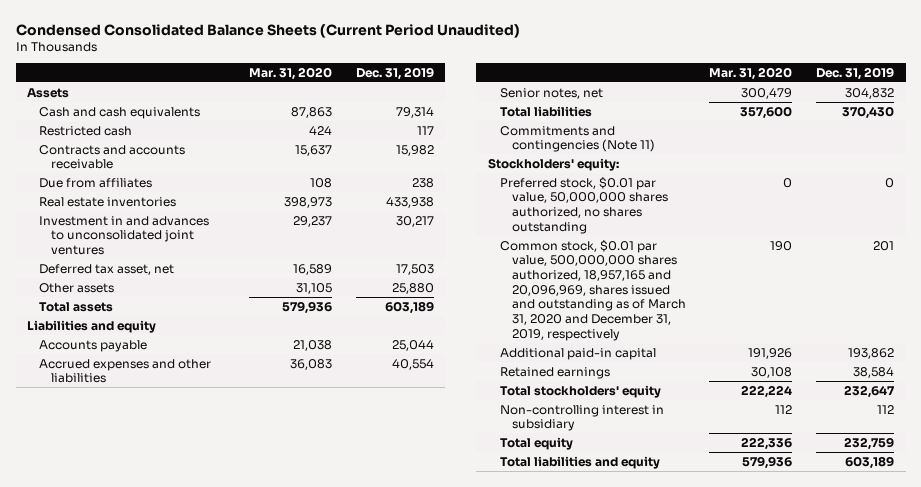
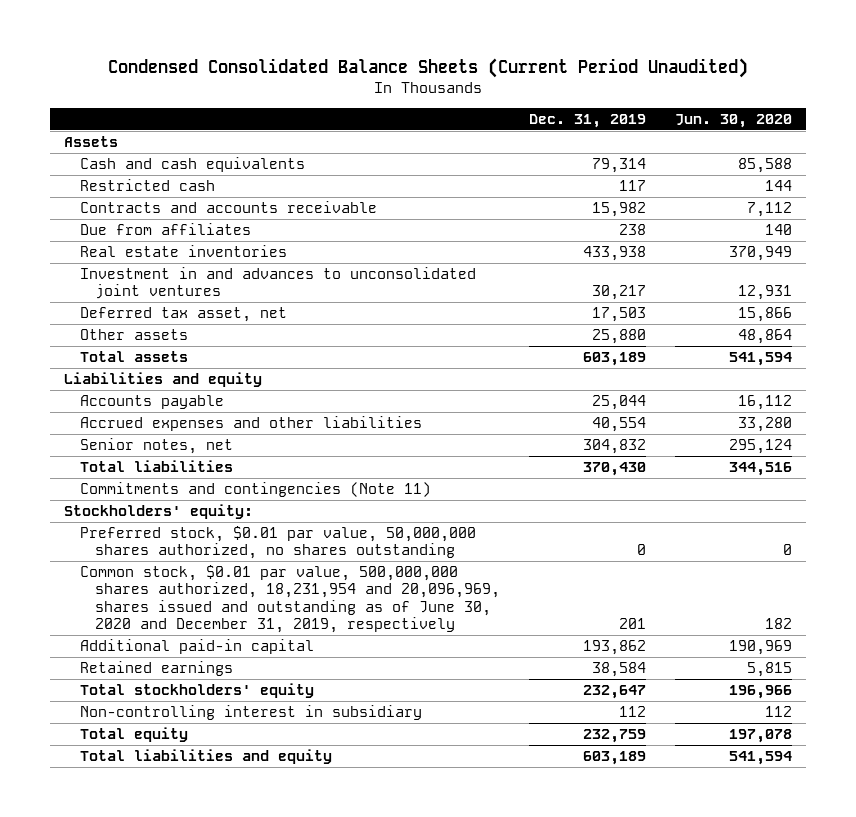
[249,66,333,80] Mar. 31, 2020 -> none
none -> [674,114,792,129] Jun. 30, 2020
[499,239,686,341] Common stock, $0.01 par value, 500,000,000 shares authorized, 18,957,165 and 20,096,969, shares issued and outstanding as of March 31, 2020 and December 31, 2019, respectively -> [79,565,501,634] Common stock, $0.01 par value, 500,000,000 shares authorized, 18,231,954 and 20,096,969, shares issued and outstanding as of June 30, 2020 and December 31, 2019, respectively

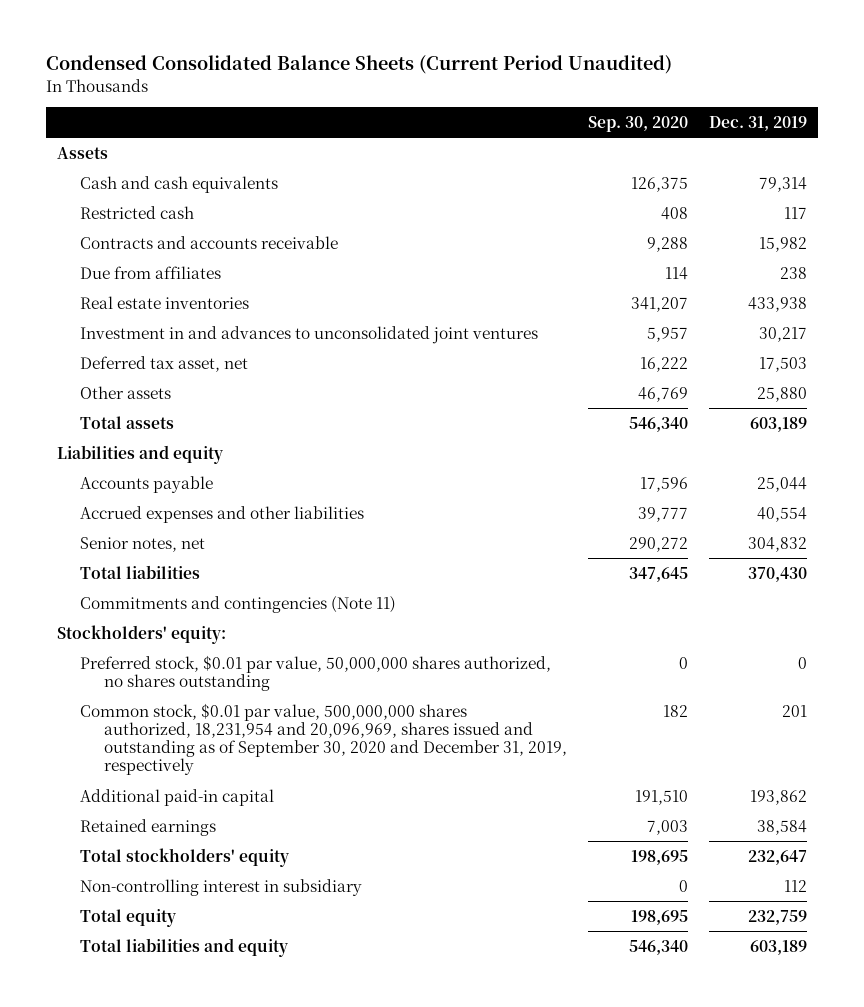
[674,114,792,129] Jun. 30, 2020 -> none
none -> [587,116,688,133] Sep. 30, 2020
[79,565,501,634] Common stock, $0.01 par value, 500,000,000 shares authorized, 18,231,954 and 20,096,969, shares issued and outstanding as of June 30, 2020 and December 31, 2019, respectively -> [80,702,567,776] Common stock, $0.01 par value, 500,000,000 shares authorized, 18,231,954 and 20,096,969, shares issued and outstanding as of September 30, 2020 and December 31, 2019, respectively

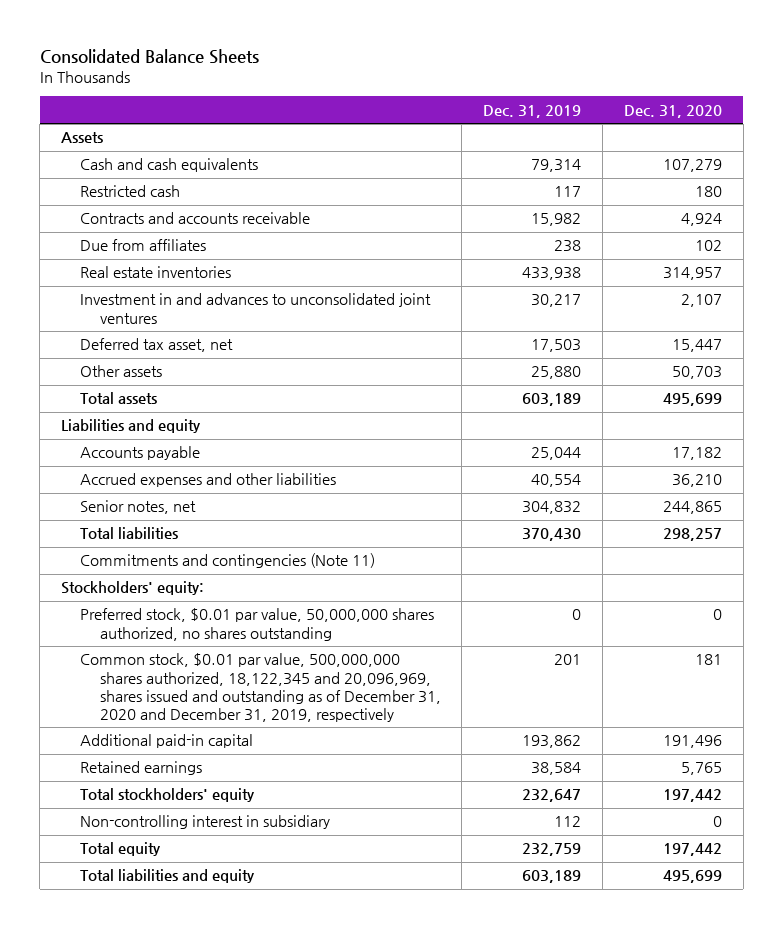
[46,55,673,75] Condensed Consolidated Balance Sheets (Current Period Unaudited) -> [39,49,259,65] Consolidated Balance Sheets
[587,116,688,133] Sep. 30, 2020 -> none
none -> [623,104,722,118] Dec. 31, 2020
[80,702,567,776] Common stock, $0.01 par value, 500,000,000 shares authorized, 18,231,954 and 20,096,969, shares issued and outstanding as of September 30, 2020 and December 31, 2019, respectively -> [80,653,441,723] Common stock, $0.01 par value, 500,000,000 shares authorized, 18,122,345 and 20,096,969, shares issued and outstanding as of December 31, 2020 and December 31, 2019, respectively

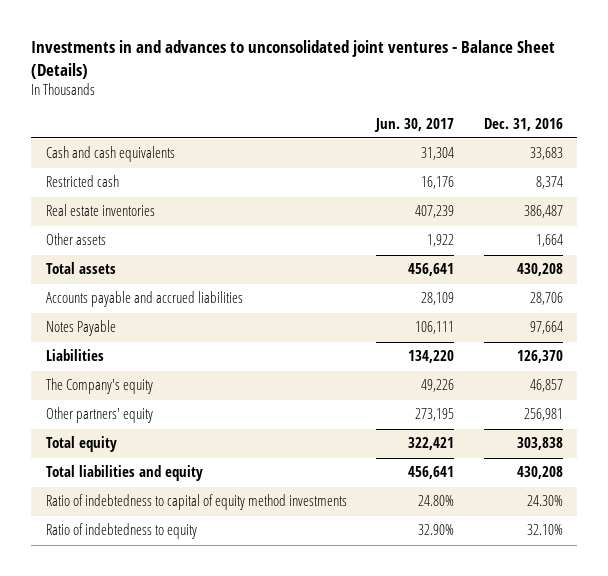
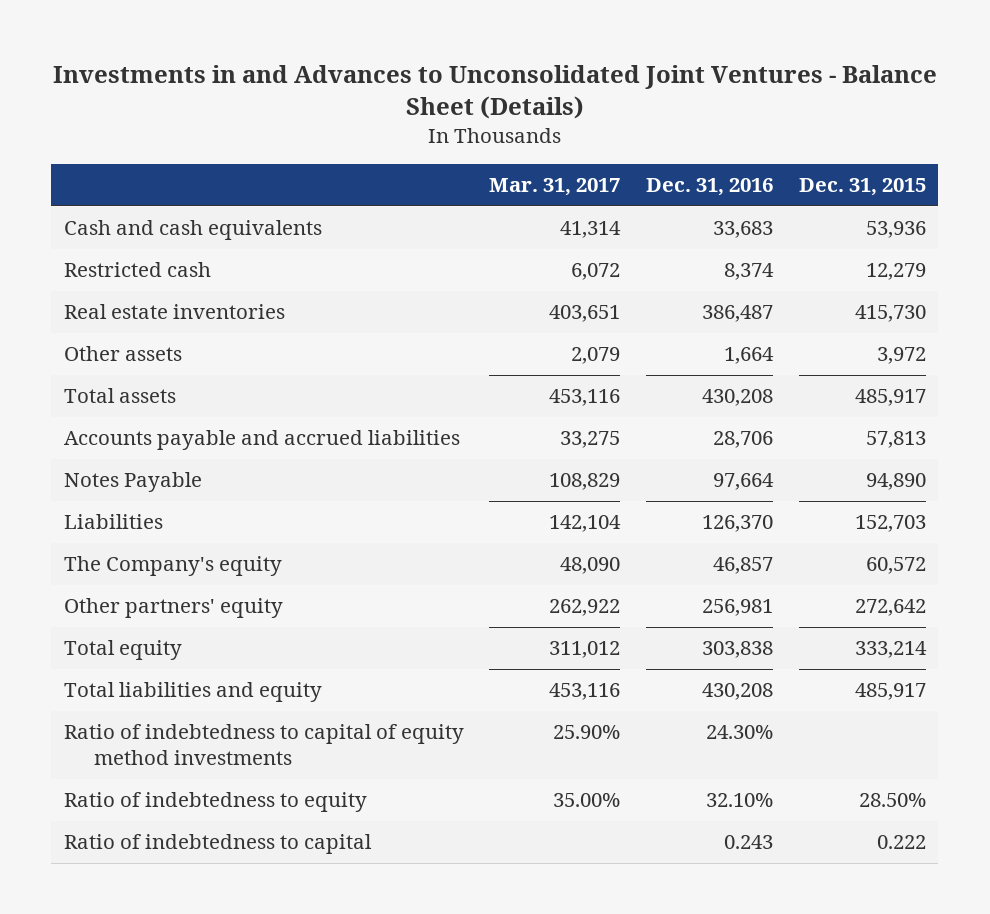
[31,40,556,79] Investments in and advances to unconsolidated joint ventures - Balance Sheet (Details) -> [52,65,937,120] Investments in and Advances to Unconsolidated Joint Ventures - Balance Sheet (Details)
[374,117,455,132] Jun. 30, 2017 -> none
none -> [489,178,621,197] Mar. 31, 2017
none -> [798,178,926,197] Dec. 31, 2015
none -> [63,834,372,855] Ratio of indebtedness to capital

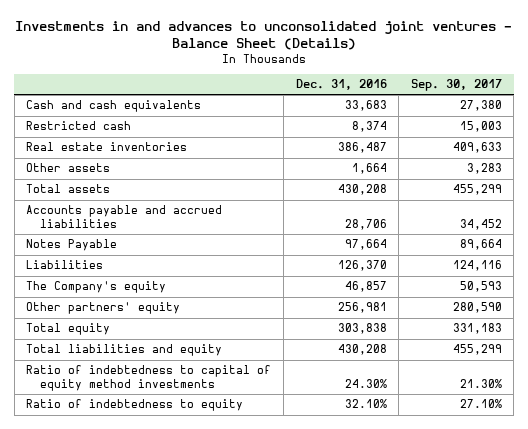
[52,65,937,120] Investments in and Advances to Unconsolidated Joint Ventures - Balance Sheet (Details) -> [15,21,513,51] Investments in and advances to unconsolidated joint ventures - Balance Sheet (Details)
[489,178,621,197] Mar. 31, 2017 -> none
[798,178,926,197] Dec. 31, 2015 -> none
none -> [410,79,502,92] Sep. 30, 2017
[63,834,372,855] Ratio of indebtedness to capital -> none

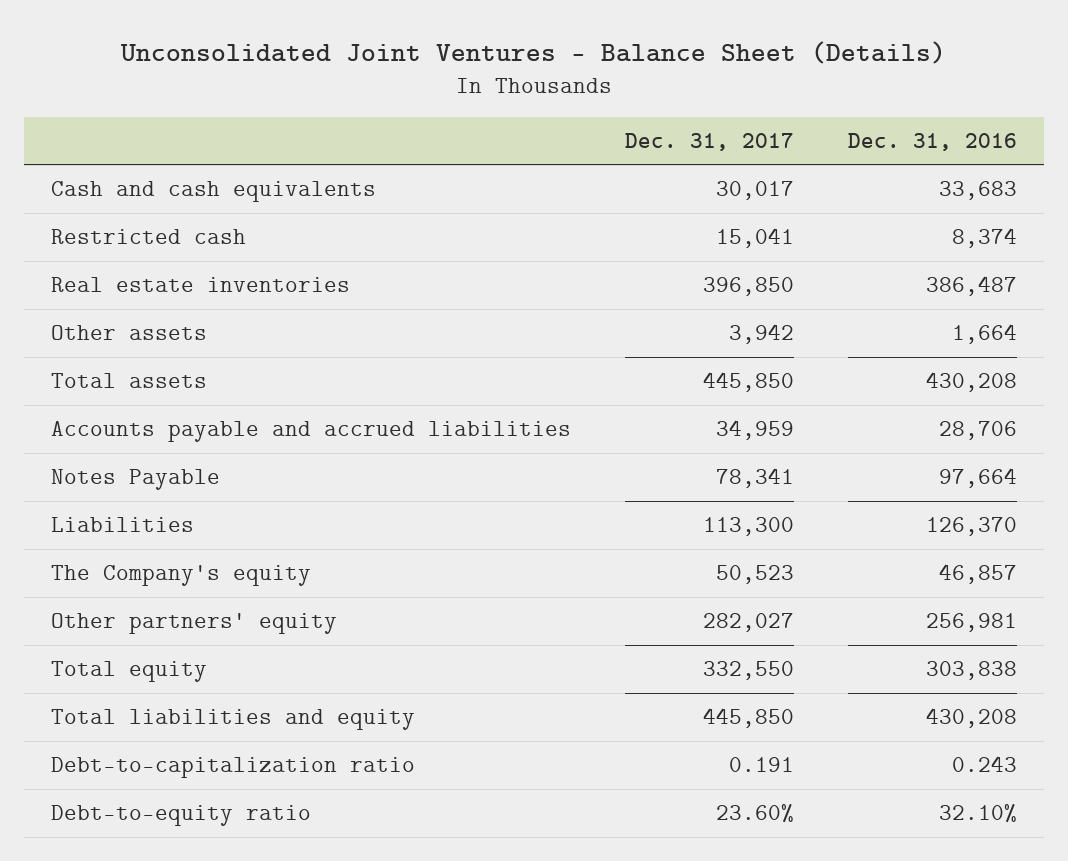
[15,21,513,51] Investments in and advances to unconsolidated joint ventures - Balance Sheet (Details) -> [120,40,947,64] Unconsolidated Joint Ventures - Balance Sheet (Details)
[410,79,502,92] Sep. 30, 2017 -> none
none -> [625,132,795,151] Dec. 31, 2017
[26,365,272,391] Ratio of indebtedness to capital of equity method investments -> none
none -> [51,757,416,779] Debt-to-capitalization ratio
[26,399,244,412] Ratio of indebtedness to equity -> [51,805,312,827] Debt-to-equity ratio

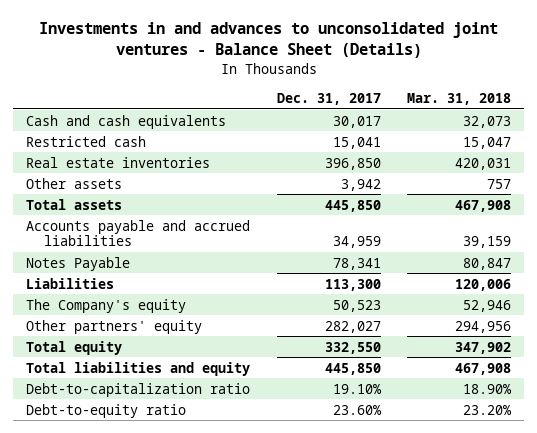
[120,40,947,64] Unconsolidated Joint Ventures - Balance Sheet (Details) -> [38,22,498,59] Investments in and advances to unconsolidated joint ventures - Balance Sheet (Details)
[847,132,1017,151] Dec. 31, 2016 -> none
none -> [406,92,511,105] Mar. 31, 2018
[729,757,795,773] 0.191 -> [332,383,382,394] 19.10%

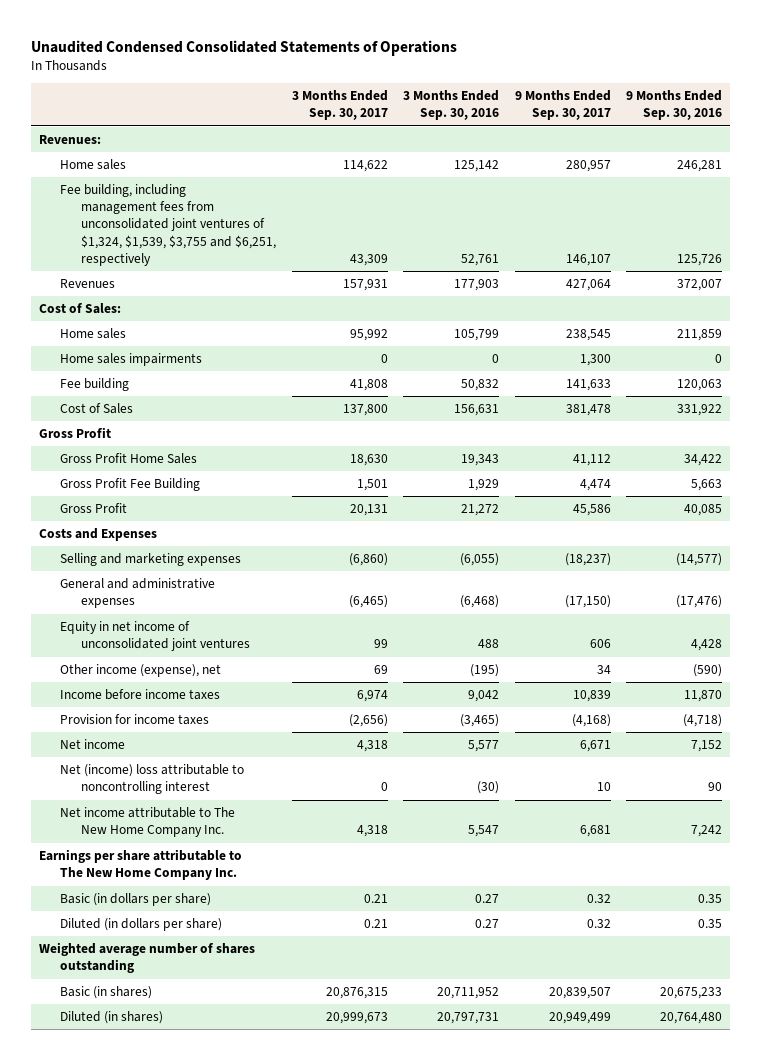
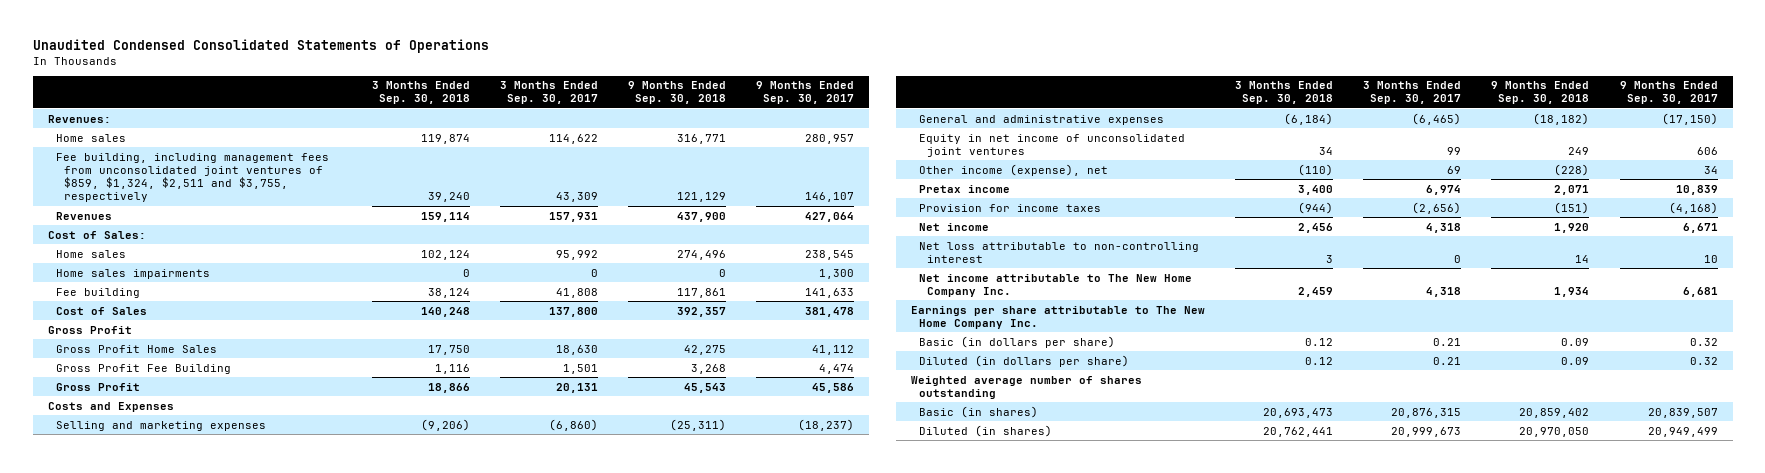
[403,90,500,121] 3 Months Ended Sep. 30, 2016 -> none
[626,90,723,121] 9 Months Ended Sep. 30, 2016 -> none
none -> [371,81,470,105] 3 Months Ended Sep. 30, 2018
none -> [627,81,726,105] 9 Months Ended Sep. 30, 2018
[60,184,277,266] Fee building, including management fees from unconsolidated joint ventures of $1,324, $1,539, $3,755 and $6,251, respectively -> [55,152,329,203] Fee building, including management fees from unconsolidated joint ventures of $859, $1,324, $2,511 and $3,755, respectively
[60,689,221,701] Income before income taxes -> [919,184,1011,193] Pretax income
[60,764,245,795] Net (income) loss attributable to noncontrolling interest -> [919,241,1200,263] Net loss attributable to non-controlling interest

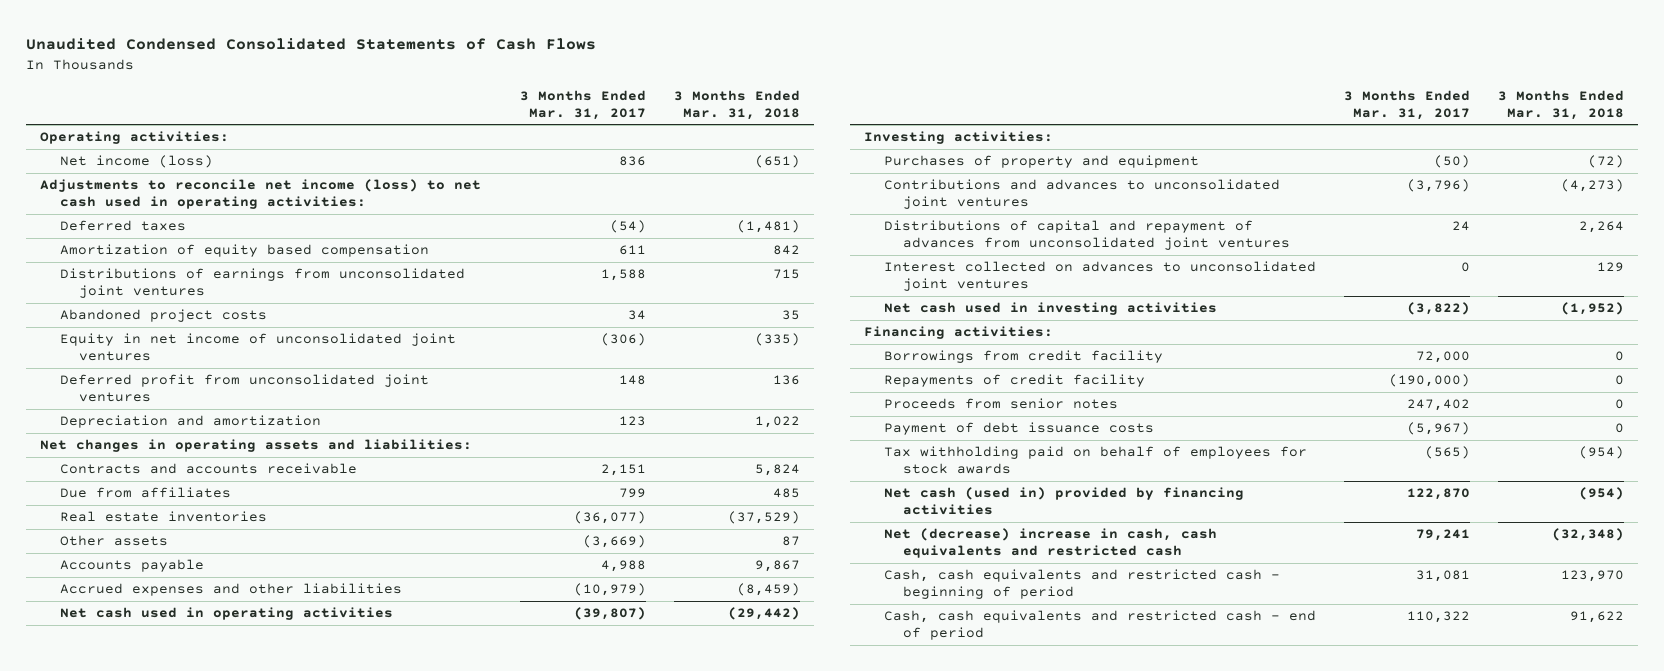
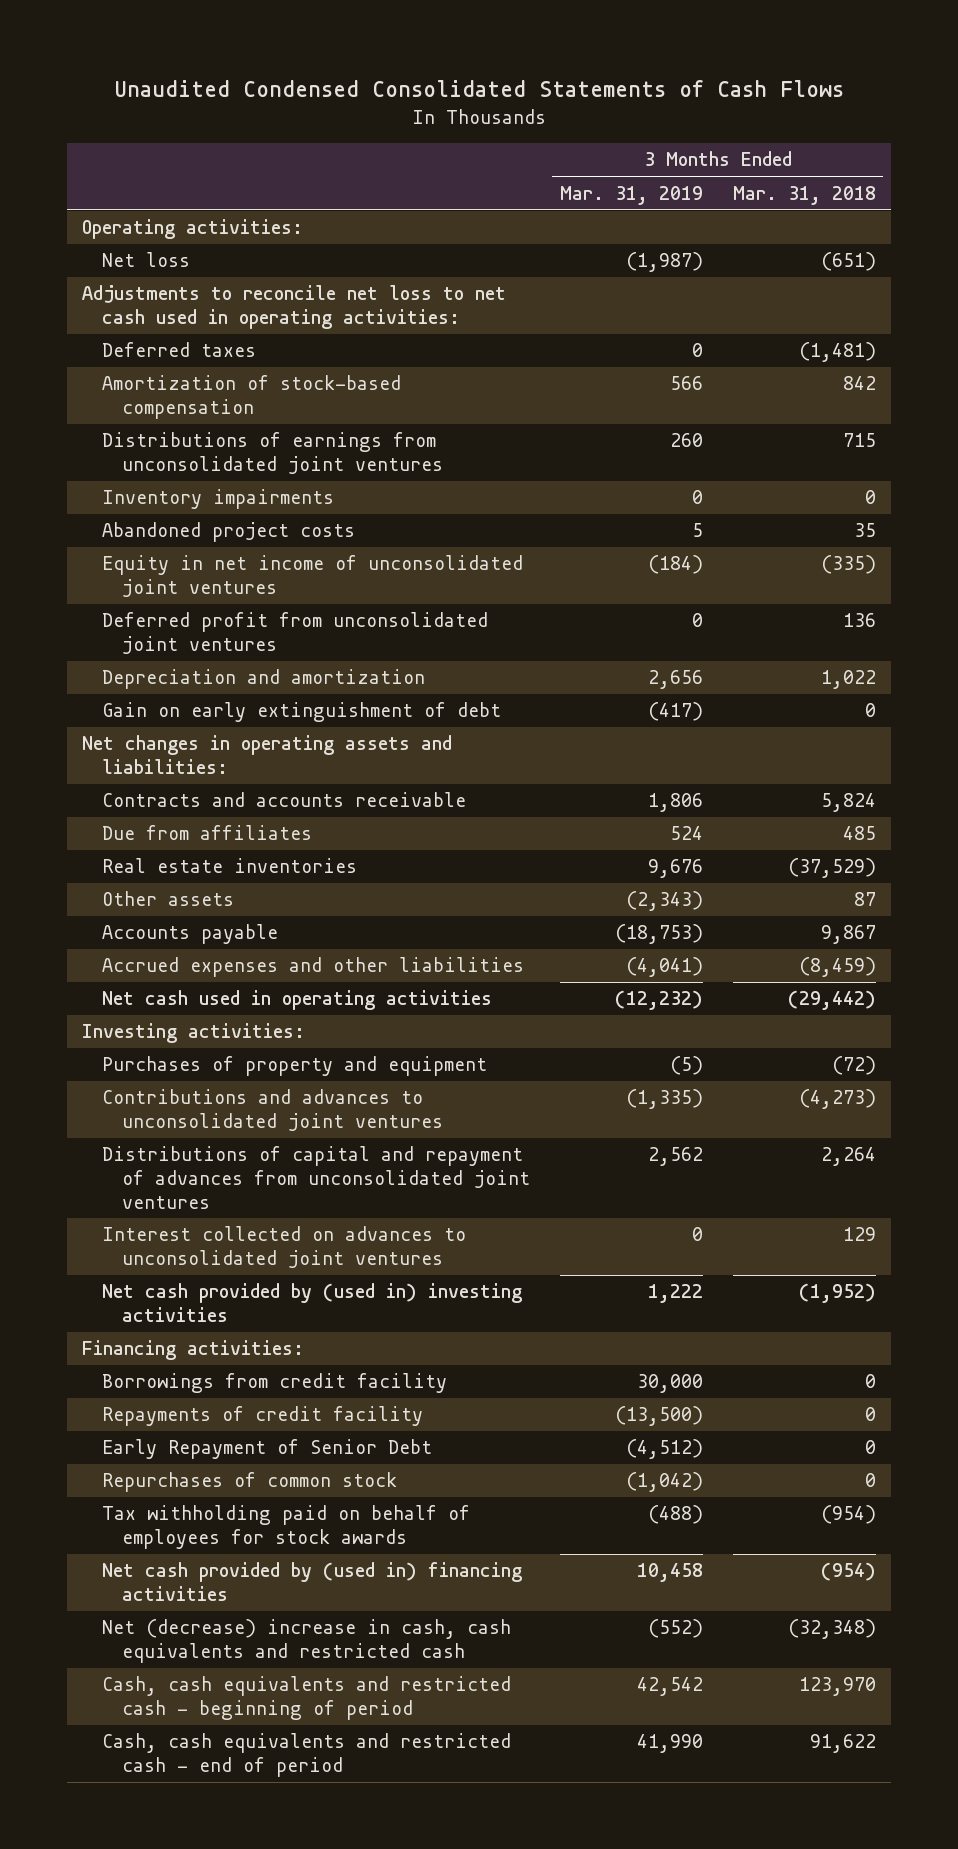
[519,89,646,120] 3 Months Ended Mar. 31, 2017 -> none
none -> [559,185,703,205] Mar. 31, 2019
[59,155,213,169] Net income (loss) -> [102,252,191,268] Net loss
[40,179,482,210] Adjustments to reconcile net income (loss) to net cash used in operating activities: -> [82,285,507,329] Adjustments to reconcile net loss to net cash used in operating activities:
[59,244,429,258] Amortization of equity based compensation -> [102,375,402,419] Amortization of stock-based compensation
none -> [102,489,335,510] Inventory impairments
none -> [102,702,502,723] Gain on early extinguishment of debt
[883,302,1217,316] Net cash used in investing activities -> [102,1283,523,1322] Net cash provided by (used in) investing activities
[883,398,1118,410] Proceeds from senior notes -> none
[883,422,1154,436] Payment of debt issuance costs -> none
none -> [102,1439,433,1460] Early Repayment of Senior Debt
none -> [102,1472,398,1493] Repurchases of common stock
[883,487,1244,516] Net cash (used in) provided by financing activities -> [102,1562,523,1601] Net cash provided by (used in) financing activities

